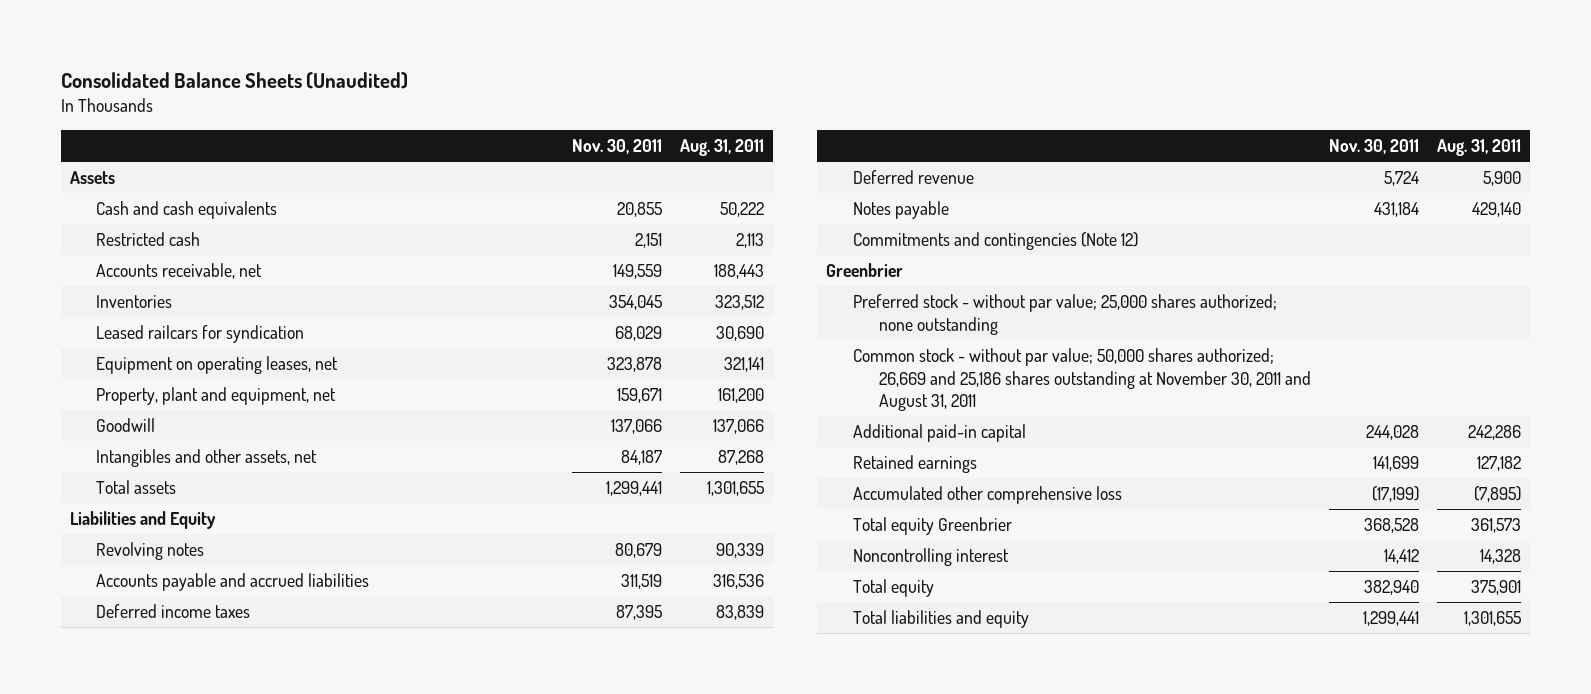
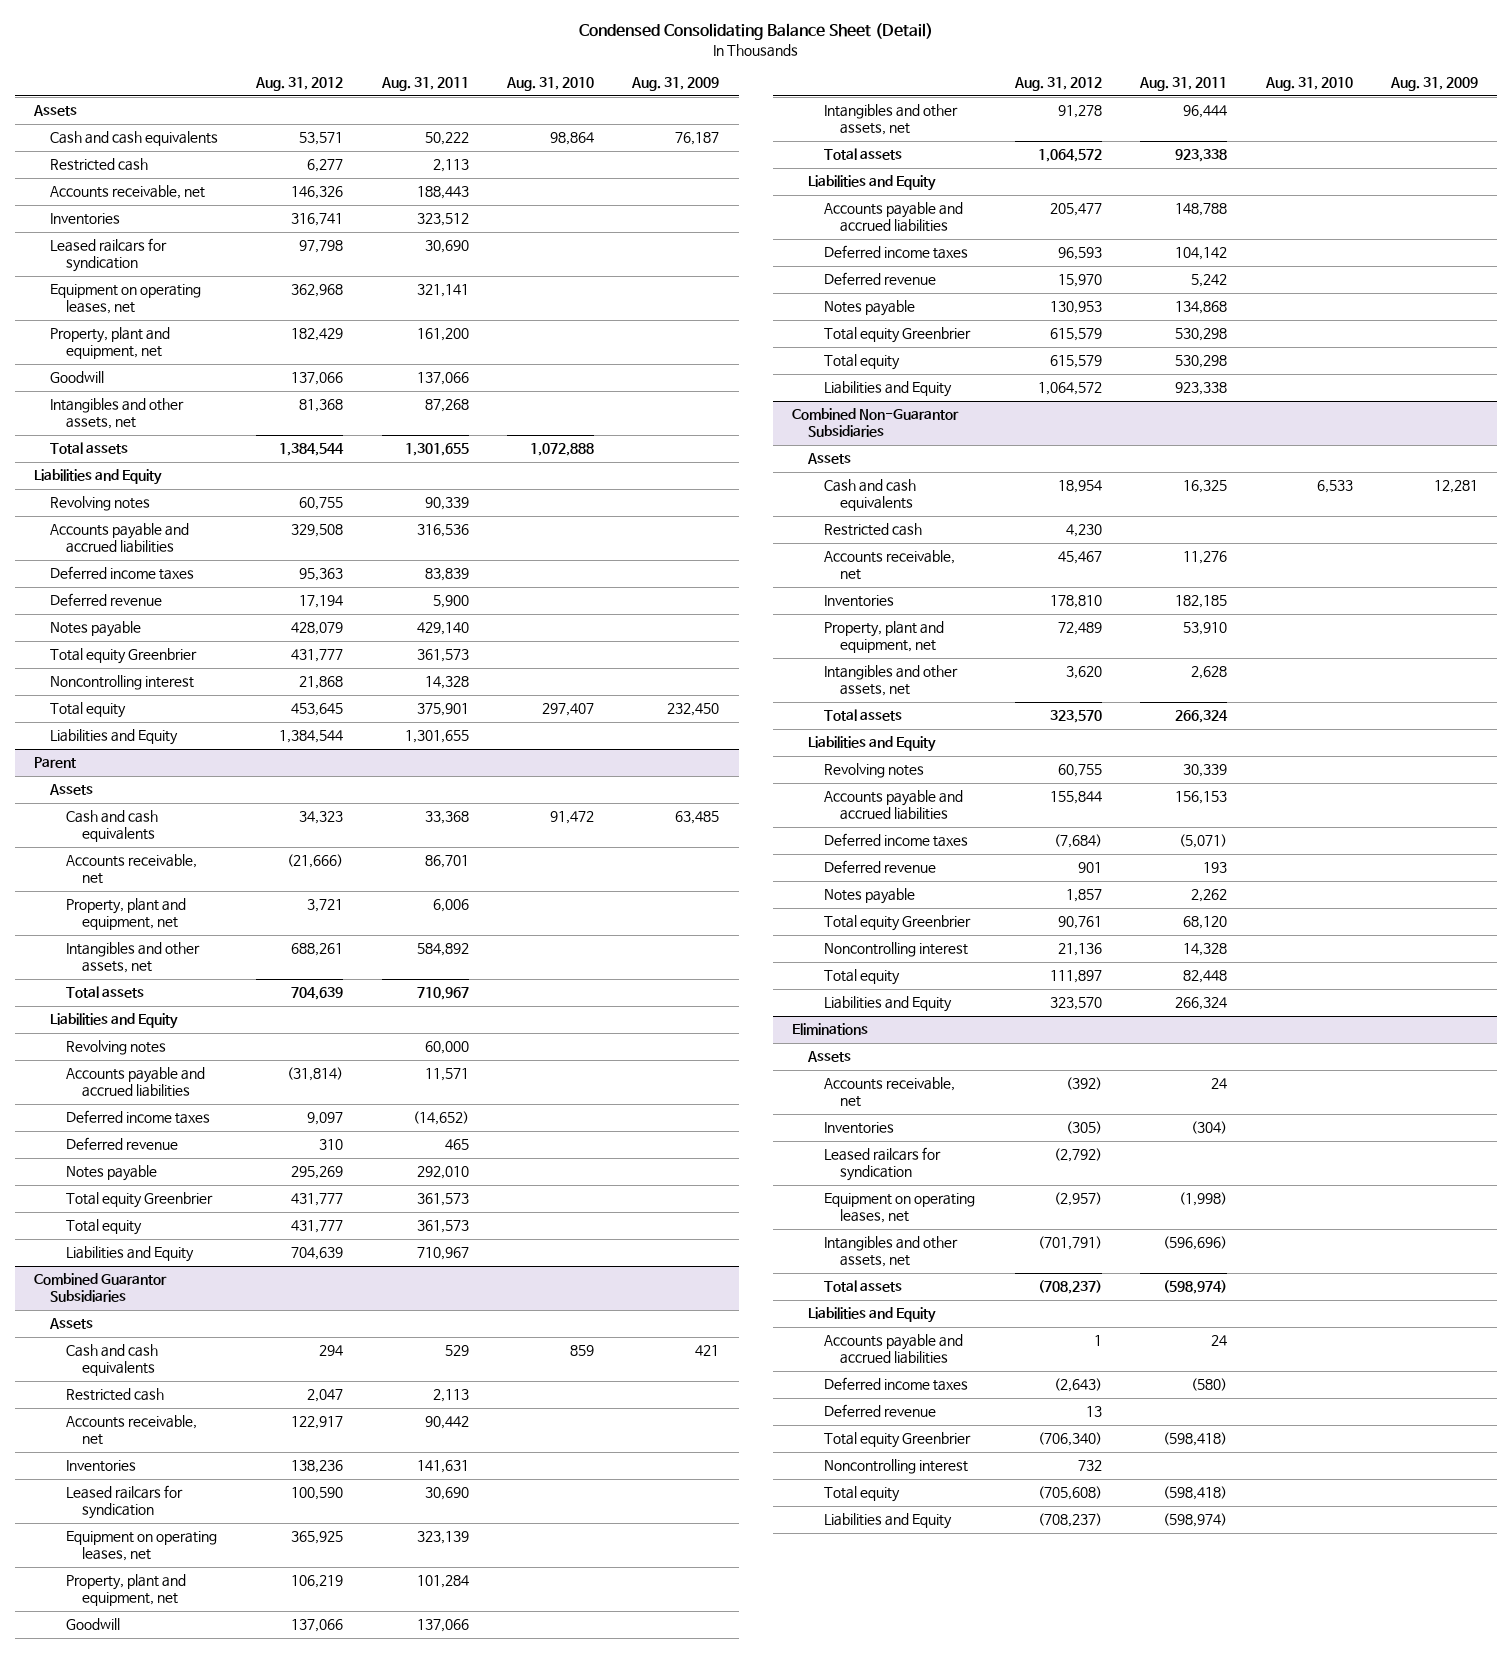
[60,72,408,90] Consolidated Balance Sheets (Unaudited) -> [578,23,933,41] Condensed Consolidating Balance Sheet (Detail)
[572,138,663,154] Nov. 30, 2011 -> none
none -> [255,77,344,92] Aug. 31, 2012
none -> [506,77,595,92] Aug. 31, 2010
none -> [631,77,720,92] Aug. 31, 2009
[852,232,1138,251] Commitments and contingencies (Note 12) -> none
[826,263,904,278] Greenbrier -> none
[852,294,1277,335] Preferred stock - without par value; 25,000 shares authorized; none outstanding -> none
[852,348,1312,412] Common stock - without par value; 50,000 shares authorized; 26,669 and 25,186 shares outstanding at November 30, 2011 and August 31, 2011 -> none
[852,424,1026,443] Additional paid-in capital -> none
[852,455,977,474] Retained earnings -> none
[852,486,1122,505] Accumulated other comprehensive loss -> none
[852,610,1029,629] Total liabilities and equity -> [49,729,178,746] Liabilities and Equity
none -> [33,757,76,769] Parent
none -> [48,784,93,796] Assets
none -> [65,810,158,843] Cash and cash equivalents
none -> [65,854,197,885] Accounts receivable, net
none -> [65,898,186,931] Property, plant and equipment, net
none -> [65,942,200,974] Intangibles and other assets, net
none -> [65,986,144,999] Total assets
none -> [49,1013,178,1030] Liabilities and Equity
none -> [65,1040,166,1056] Revolving notes
none -> [65,1067,205,1098] Accounts payable and accrued liabilities
none -> [65,1110,210,1125] Deferred income taxes
none -> [65,1137,178,1151] Deferred revenue
none -> [65,1165,157,1182] Notes payable
none -> [65,1192,213,1209] Total equity Greenbrier
none -> [65,1219,142,1236] Total equity
none -> [65,1246,194,1263] Liabilities and Equity
none -> [33,1273,167,1303] Combined Guarantor Subsidiaries
none -> [48,1318,93,1330] Assets
none -> [65,1344,158,1377] Cash and cash equivalents
none -> [65,1388,164,1402] Restricted cash
none -> [65,1415,197,1446] Accounts receivable, net
none -> [65,1460,136,1473] Inventories
none -> [65,1485,183,1520] Leased railcars for syndication
none -> [65,1531,217,1562] Equipment on operating leases, net
none -> [65,1574,186,1607] Property, plant and equipment, net
none -> [65,1618,120,1631] Goodwill
none -> [824,104,959,136] Intangibles and other assets, net
none -> [824,148,903,161] Total assets
none -> [808,175,937,192] Liabilities and Equity
none -> [824,202,964,233] Accounts payable and accrued liabilities
none -> [824,245,969,260] Deferred income taxes
none -> [824,272,937,286] Deferred revenue
none -> [824,300,916,317] Notes payable
none -> [824,327,972,344] Total equity Greenbrier
none -> [824,354,901,371] Total equity
none -> [824,381,953,398] Liabilities and Equity
none -> [792,408,960,438] Combined Non-Guarantor Subsidiaries
none -> [807,453,852,465] Assets
none -> [824,479,917,512] Cash and cash equivalents
none -> [824,523,923,537] Restricted cash
none -> [824,550,956,581] Accounts receivable, net
none -> [824,595,895,608] Inventories
none -> [824,621,945,654] Property, plant and equipment, net
none -> [824,665,959,697] Intangibles and other assets, net
none -> [824,709,903,722] Total assets
none -> [808,736,937,753] Liabilities and Equity
none -> [824,763,925,779] Revolving notes
none -> [824,790,964,821] Accounts payable and accrued liabilities
none -> [824,833,969,848] Deferred income taxes
none -> [824,860,937,874] Deferred revenue
none -> [824,888,916,905] Notes payable
none -> [824,915,972,932] Total equity Greenbrier
none -> [824,942,969,958] Noncontrolling interest
none -> [824,969,901,986] Total equity
none -> [824,996,953,1013] Liabilities and Equity
none -> [792,1023,869,1036] Eliminations
none -> [807,1051,852,1063] Assets
none -> [824,1077,956,1108] Accounts receivable, net
none -> [824,1122,895,1135] Inventories
none -> [824,1147,942,1182] Leased railcars for syndication
none -> [824,1193,976,1224] Equipment on operating leases, net
none -> [824,1236,959,1268] Intangibles and other assets, net
none -> [824,1280,903,1293] Total assets
none -> [808,1307,937,1324] Liabilities and Equity
none -> [824,1334,964,1365] Accounts payable and accrued liabilities
none -> [824,1377,969,1392] Deferred income taxes
none -> [824,1404,937,1418] Deferred revenue
none -> [824,1432,972,1449] Total equity Greenbrier
none -> [824,1459,969,1475] Noncontrolling interest
none -> [824,1486,901,1503] Total equity
none -> [824,1513,953,1530] Liabilities and Equity

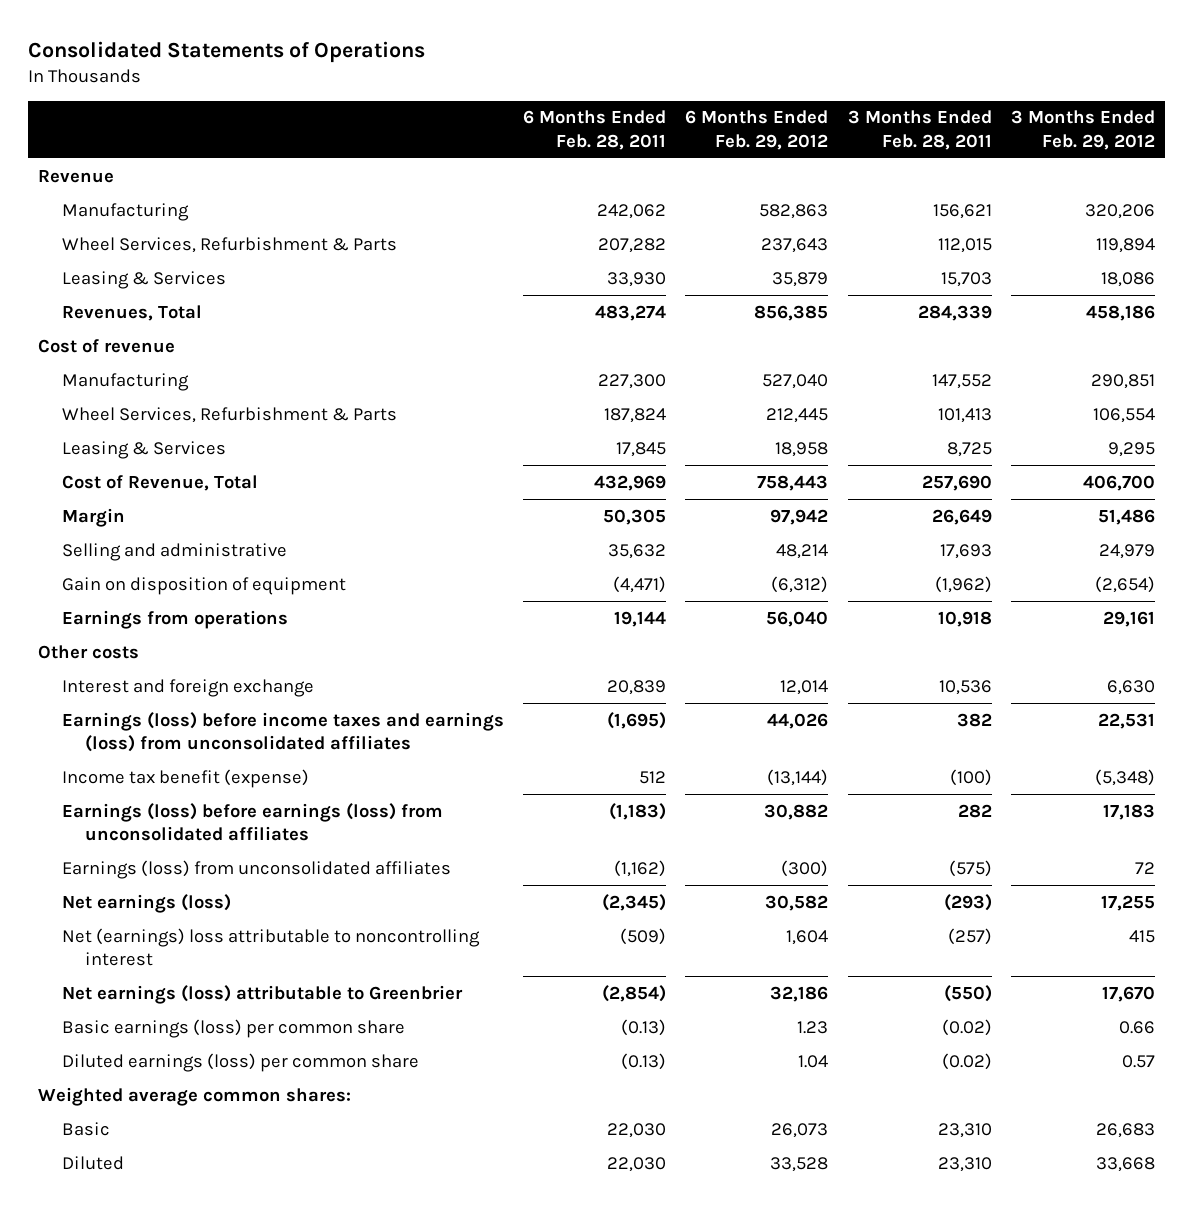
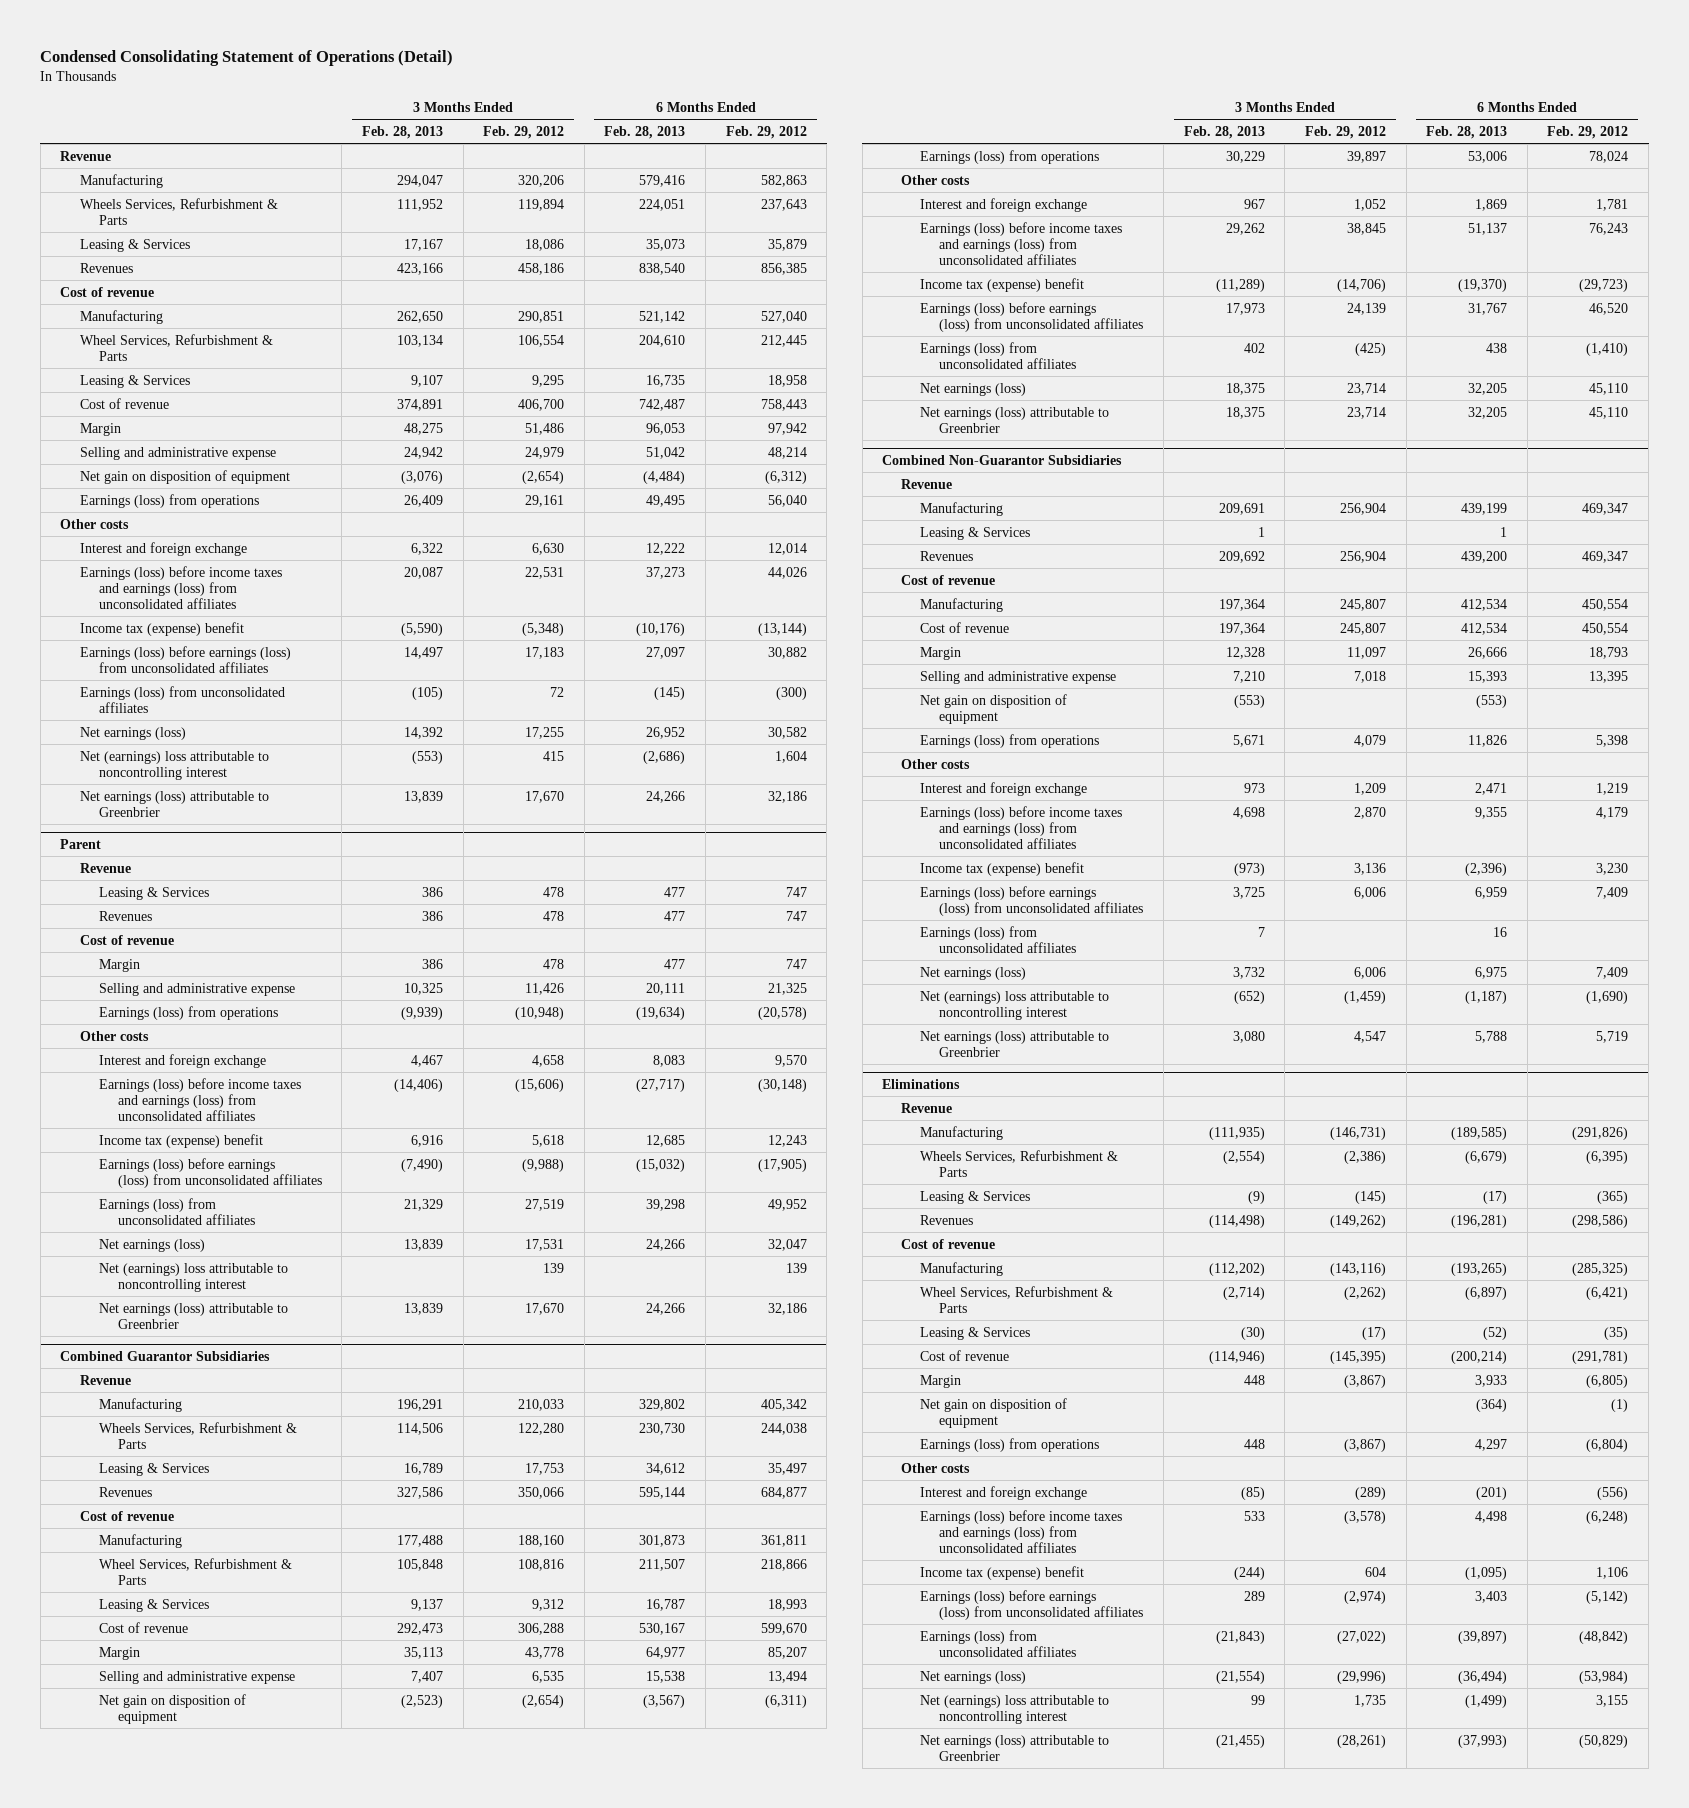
[27,40,425,63] Consolidated Statements of Operations -> [40,50,454,67] Condensed Consolidating Statement of Operations (Detail)
[523,110,667,150] 6 Months Ended Feb. 28, 2011 -> none
[847,110,992,150] 3 Months Ended Feb. 28, 2011 -> none
none -> [361,125,443,139] Feb. 28, 2013
none -> [604,125,686,139] Feb. 28, 2013
[61,236,397,253] Wheel Services, Refurbishment & Parts -> [79,197,278,225] Wheels Services, Refurbishment & Parts
[61,304,202,321] Revenues, Total -> [79,262,133,273] Revenues
[61,474,258,491] Cost of Revenue, Total -> [79,397,169,409] Cost of revenue
[61,542,287,561] Selling and administrative -> [79,446,276,460] Selling and administrative expense
[61,576,346,595] Gain on disposition of equipment -> [79,469,290,484] Net gain on disposition of equipment
[61,609,288,629] Earnings from operations -> [79,493,259,508] Earnings (loss) from operations
[61,768,309,788] Income tax benefit (expense) -> [79,621,244,636] Income tax (expense) benefit
[61,1018,405,1038] Basic earnings (loss) per common share -> none
[61,1052,419,1072] Diluted earnings (loss) per common share -> none
[37,1086,351,1106] Weighted average common shares: -> none
[61,1121,110,1136] Basic -> none
[61,1155,124,1170] Diluted -> none
none -> [60,838,102,849] Parent
none -> [79,862,131,873] Revenue
none -> [98,886,209,900] Leasing & Services
none -> [98,910,152,921] Revenues
none -> [79,934,174,945] Cost of revenue
none -> [98,958,140,972] Margin
none -> [98,982,295,996] Selling and administrative expense
none -> [98,1005,278,1020] Earnings (loss) from operations
none -> [79,1030,149,1041] Other costs
none -> [98,1053,266,1068] Interest and foreign exchange
none -> [98,1077,301,1122] Earnings (loss) before income taxes and earnings (loss) from unconsolidated affiliates
none -> [98,1133,263,1148] Income tax (expense) benefit
none -> [98,1157,322,1188] Earnings (loss) before earnings (loss) from unconsolidated affiliates
none -> [98,1197,255,1225] Earnings (loss) from unconsolidated affiliates
none -> [98,1238,205,1252] Net earnings (loss)
none -> [98,1262,288,1292] Net (earnings) loss attributable to noncontrolling interest
none -> [98,1302,288,1329] Net earnings (loss) attributable to Greenbrier
none -> [60,1350,271,1361] Combined Guarantor Subsidiaries
none -> [79,1374,131,1385] Revenue
none -> [98,1397,182,1412] Manufacturing
none -> [98,1421,297,1449] Wheels Services, Refurbishment & Parts
none -> [98,1462,209,1476] Leasing & Services
none -> [98,1486,152,1497] Revenues
none -> [79,1510,174,1521] Cost of revenue
none -> [98,1533,182,1548] Manufacturing
none -> [98,1557,292,1585] Wheel Services, Refurbishment & Parts
none -> [98,1598,209,1612] Leasing & Services
none -> [98,1621,188,1633] Cost of revenue
none -> [98,1646,140,1660] Margin
none -> [98,1670,295,1684] Selling and administrative expense
none -> [98,1693,246,1724] Net gain on disposition of equipment
none -> [920,149,1100,164] Earnings (loss) from operations
none -> [901,174,971,185] Other costs
none -> [920,197,1088,212] Interest and foreign exchange
none -> [920,221,1123,266] Earnings (loss) before income taxes and earnings (loss) from unconsolidated affiliates
none -> [920,277,1085,292] Income tax (expense) benefit
none -> [920,301,1144,332] Earnings (loss) before earnings (loss) from unconsolidated affiliates
none -> [920,341,1077,369] Earnings (loss) from unconsolidated affiliates
none -> [920,382,1027,396] Net earnings (loss)
none -> [920,406,1110,433] Net earnings (loss) attributable to Greenbrier
none -> [882,454,1123,465] Combined Non-Guarantor Subsidiaries
none -> [901,478,953,489] Revenue
none -> [920,501,1004,516] Manufacturing
none -> [920,526,1031,540] Leasing & Services
none -> [920,550,974,561] Revenues
none -> [901,574,996,585] Cost of revenue
none -> [920,597,1004,612] Manufacturing
none -> [920,621,1010,633] Cost of revenue
none -> [920,646,962,660] Margin
none -> [920,670,1117,684] Selling and administrative expense
none -> [920,693,1068,724] Net gain on disposition of equipment
none -> [920,733,1100,748] Earnings (loss) from operations
none -> [901,758,971,769] Other costs
none -> [920,781,1088,796] Interest and foreign exchange
none -> [920,805,1123,850] Earnings (loss) before income taxes and earnings (loss) from unconsolidated affiliates
none -> [920,861,1085,876] Income tax (expense) benefit
none -> [920,885,1144,916] Earnings (loss) before earnings (loss) from unconsolidated affiliates
none -> [920,925,1077,953] Earnings (loss) from unconsolidated affiliates
none -> [920,966,1027,980] Net earnings (loss)
none -> [920,990,1110,1020] Net (earnings) loss attributable to noncontrolling interest
none -> [920,1030,1110,1057] Net earnings (loss) attributable to Greenbrier
none -> [882,1078,961,1089] Eliminations
none -> [901,1102,953,1113] Revenue
none -> [920,1125,1004,1140] Manufacturing
none -> [920,1149,1119,1177] Wheels Services, Refurbishment & Parts
none -> [920,1190,1031,1204] Leasing & Services
none -> [920,1214,974,1225] Revenues
none -> [901,1238,996,1249] Cost of revenue
none -> [920,1261,1004,1276] Manufacturing
none -> [920,1285,1114,1313] Wheel Services, Refurbishment & Parts
none -> [920,1326,1031,1340] Leasing & Services
none -> [920,1349,1010,1361] Cost of revenue
none -> [920,1374,962,1388] Margin
none -> [920,1397,1068,1428] Net gain on disposition of equipment
none -> [920,1437,1100,1452] Earnings (loss) from operations
none -> [901,1462,971,1473] Other costs
none -> [920,1485,1088,1500] Interest and foreign exchange
none -> [920,1509,1123,1554] Earnings (loss) before income taxes and earnings (loss) from unconsolidated affiliates
none -> [920,1565,1085,1580] Income tax (expense) benefit
none -> [920,1589,1144,1620] Earnings (loss) before earnings (loss) from unconsolidated affiliates
none -> [920,1629,1077,1657] Earnings (loss) from unconsolidated affiliates
none -> [920,1670,1027,1684] Net earnings (loss)
none -> [920,1694,1110,1724] Net (earnings) loss attributable to noncontrolling interest
none -> [920,1734,1110,1761] Net earnings (loss) attributable to Greenbrier

